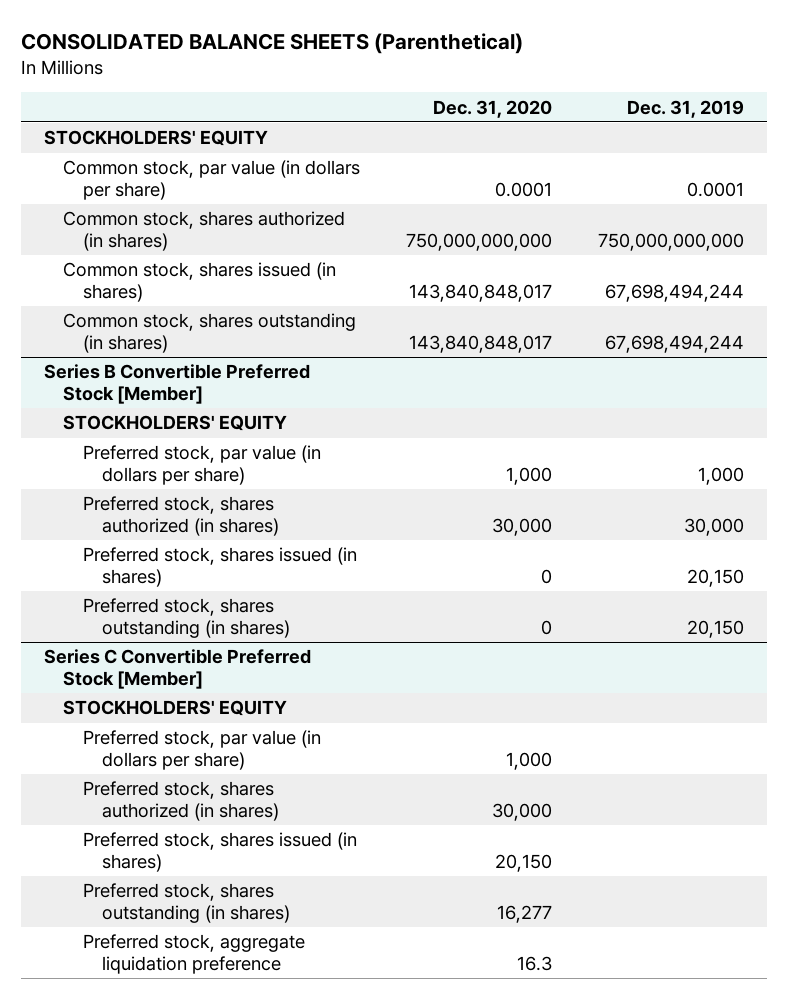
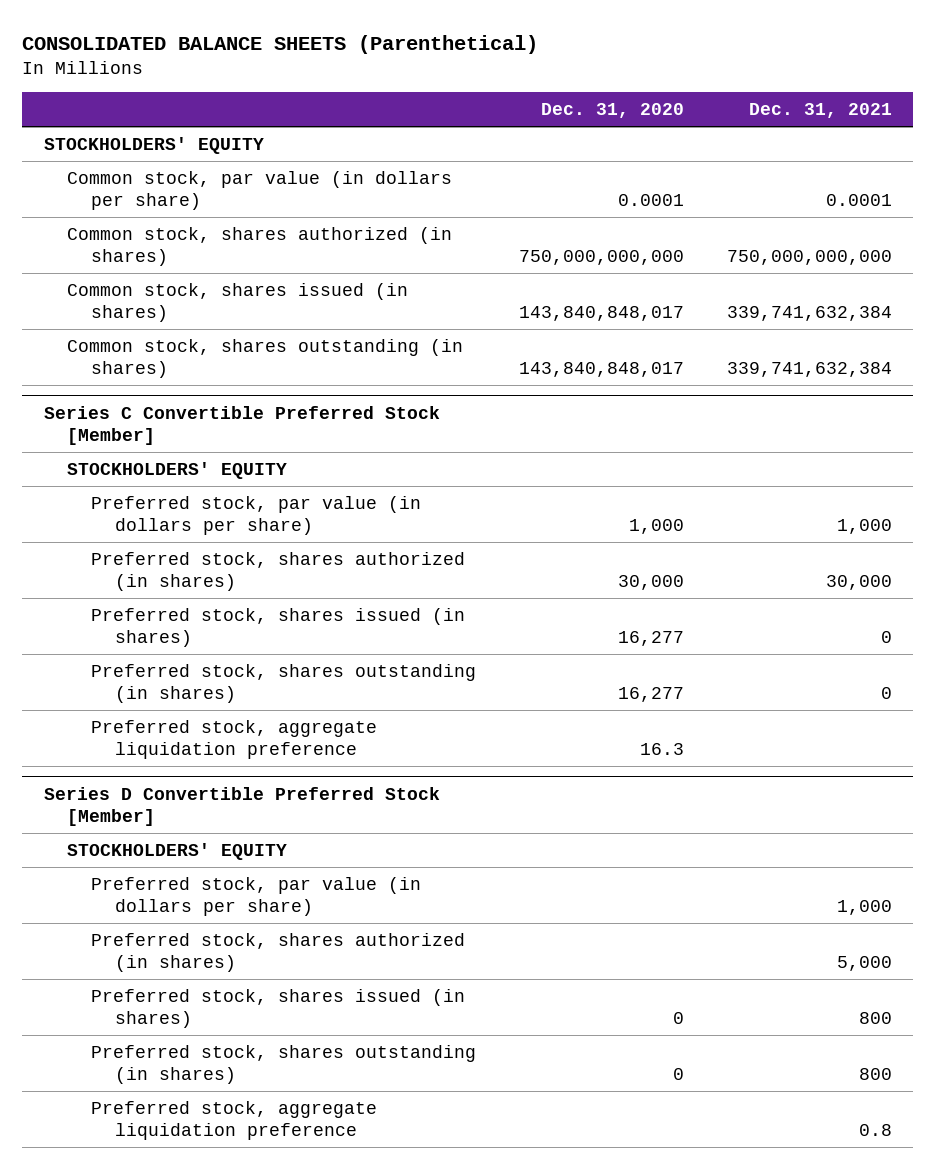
[627,99,745,118] Dec. 31, 2019 -> none
none -> [748,103,892,119] Dec. 31, 2021
[43,364,310,404] Series B Convertible Preferred Stock [Member] -> none
[63,415,288,432] STOCKHOLDERS' EQUITY -> none
[82,445,321,485] Preferred stock, par value (in dollars per share) -> none
[82,496,279,536] Preferred stock, shares authorized (in shares) -> none
[82,547,357,587] Preferred stock, shares issued (in shares) -> none
[82,598,290,638] Preferred stock, shares outstanding (in shares) -> none
[495,853,553,872] 20,150 -> [617,630,684,646] 16,277
none -> [43,786,440,826] Series D Convertible Preferred Stock [Member]
none -> [67,843,288,861] STOCKHOLDERS' EQUITY
none -> [90,877,421,916] Preferred stock, par value (in dollars per share)
none -> [90,933,465,972] Preferred stock, shares authorized (in shares)
none -> [90,989,465,1028] Preferred stock, shares issued (in shares)
none -> [90,1045,476,1084] Preferred stock, shares outstanding (in shares)
none -> [90,1101,377,1140] Preferred stock, aggregate liquidation preference

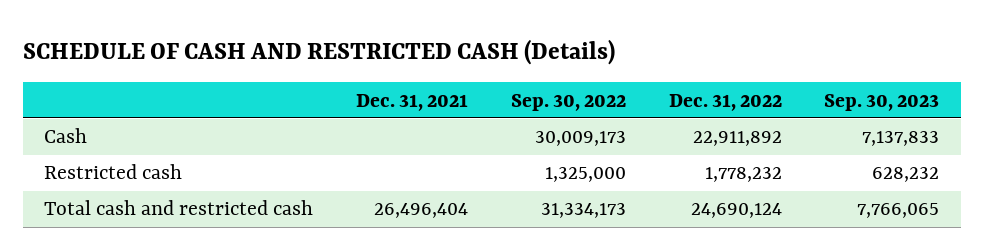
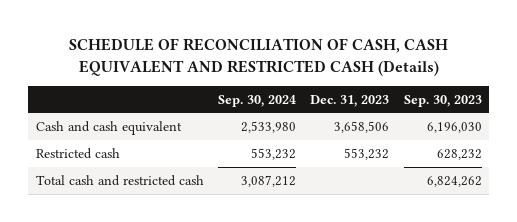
[23,39,616,66] SCHEDULE OF CASH AND RESTRICTED CASH (Details) -> [68,38,448,76] SCHEDULE OF RECONCILIATION OF CASH, CASH EQUIVALENT AND RESTRICTED CASH (Details)
[356,93,469,111] Dec. 31, 2021 -> none
[510,93,626,111] Sep. 30, 2022 -> none
[668,93,782,111] Dec. 31, 2022 -> none
none -> [218,94,297,107] Sep. 30, 2024
none -> [310,94,390,107] Dec. 31, 2023
[44,128,88,144] Cash -> none
none -> [35,120,182,135] Cash and cash equivalent
[857,203,940,219] 7,766,065 -> [426,175,482,187] 6,824,262

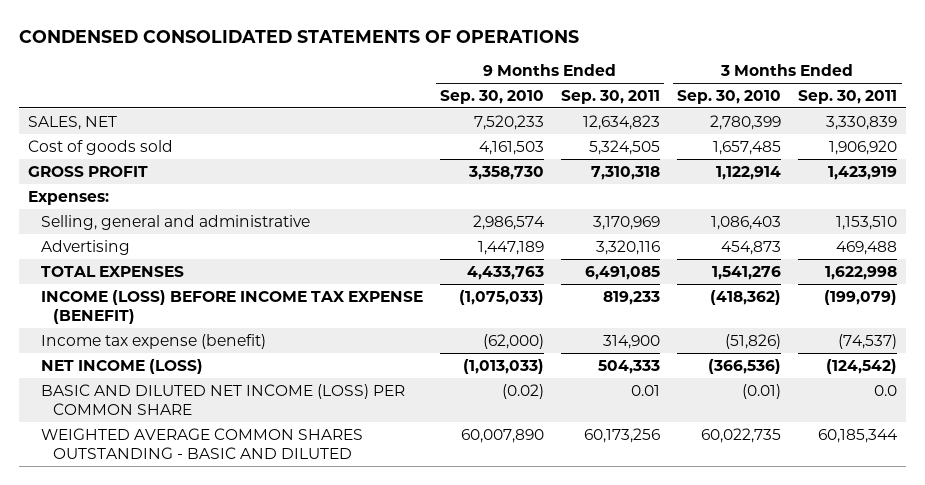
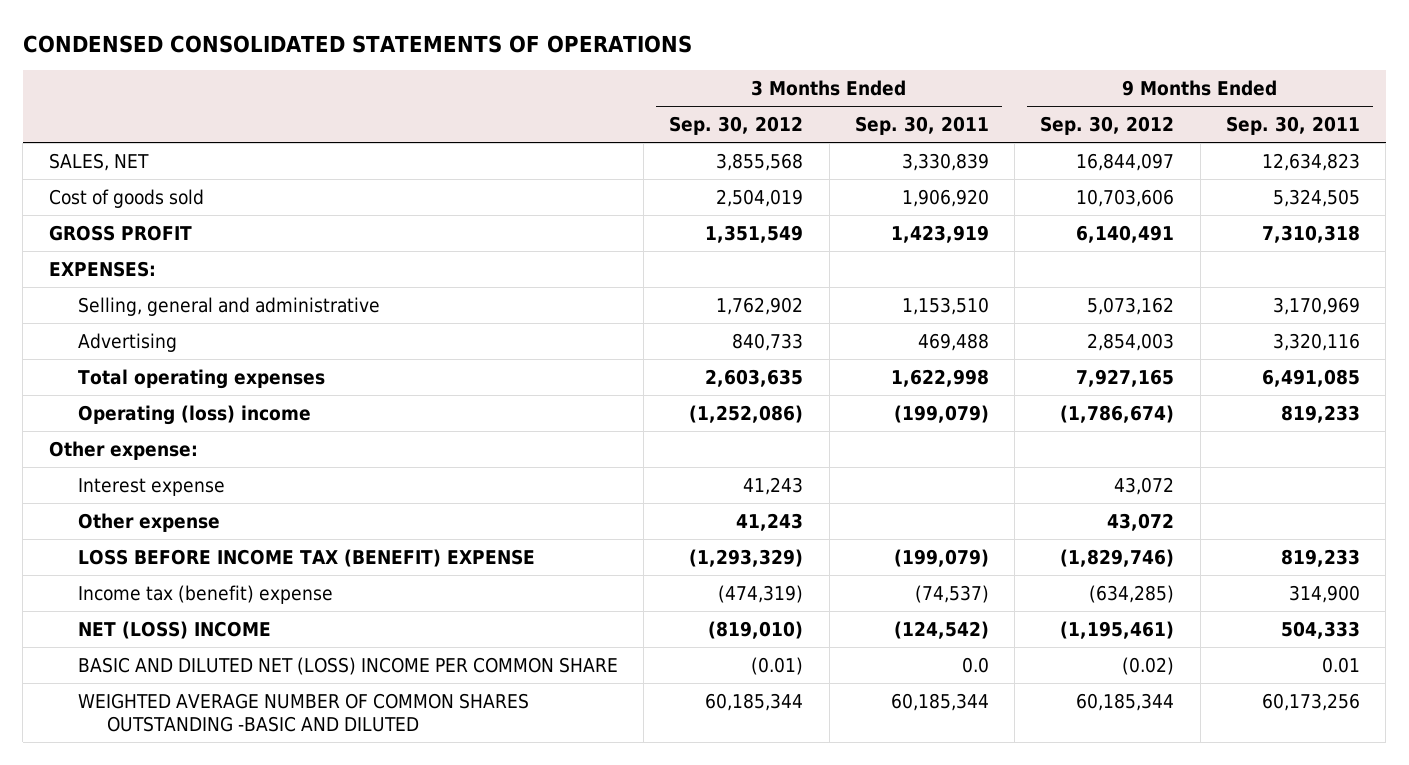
[439,89,544,104] Sep. 30, 2010 -> none
[677,89,782,104] Sep. 30, 2010 -> none
none -> [669,115,804,135] Sep. 30, 2012
none -> [1040,115,1175,135] Sep. 30, 2012
[27,190,109,205] Expenses: -> [48,260,156,277] EXPENSES:
[40,265,184,277] TOTAL EXPENSES -> [77,368,325,389] Total operating expenses
none -> [77,404,311,425] Operating (loss) income
none -> [48,440,198,460] Other expense:
none -> [77,477,225,496] Interest expense
none -> [77,512,220,532] Other expense
[40,289,423,325] INCOME (LOSS) BEFORE INCOME TAX EXPENSE (BENEFIT) -> [77,548,535,567] LOSS BEFORE INCOME TAX (BENEFIT) EXPENSE
[40,333,266,349] Income tax expense (benefit) -> [77,584,333,604] Income tax (benefit) expense
[40,358,203,374] NET INCOME (LOSS) -> [77,620,271,639] NET (LOSS) INCOME
[40,383,405,416] BASIC AND DILUTED NET INCOME (LOSS) PER COMMON SHARE -> [77,656,618,675] BASIC AND DILUTED NET (LOSS) INCOME PER COMMON SHARE
[40,427,363,460] WEIGHTED AVERAGE COMMON SHARES OUTSTANDING - BASIC AND DILUTED -> [77,692,529,733] WEIGHTED AVERAGE NUMBER OF COMMON SHARES OUTSTANDING -BASIC AND DILUTED

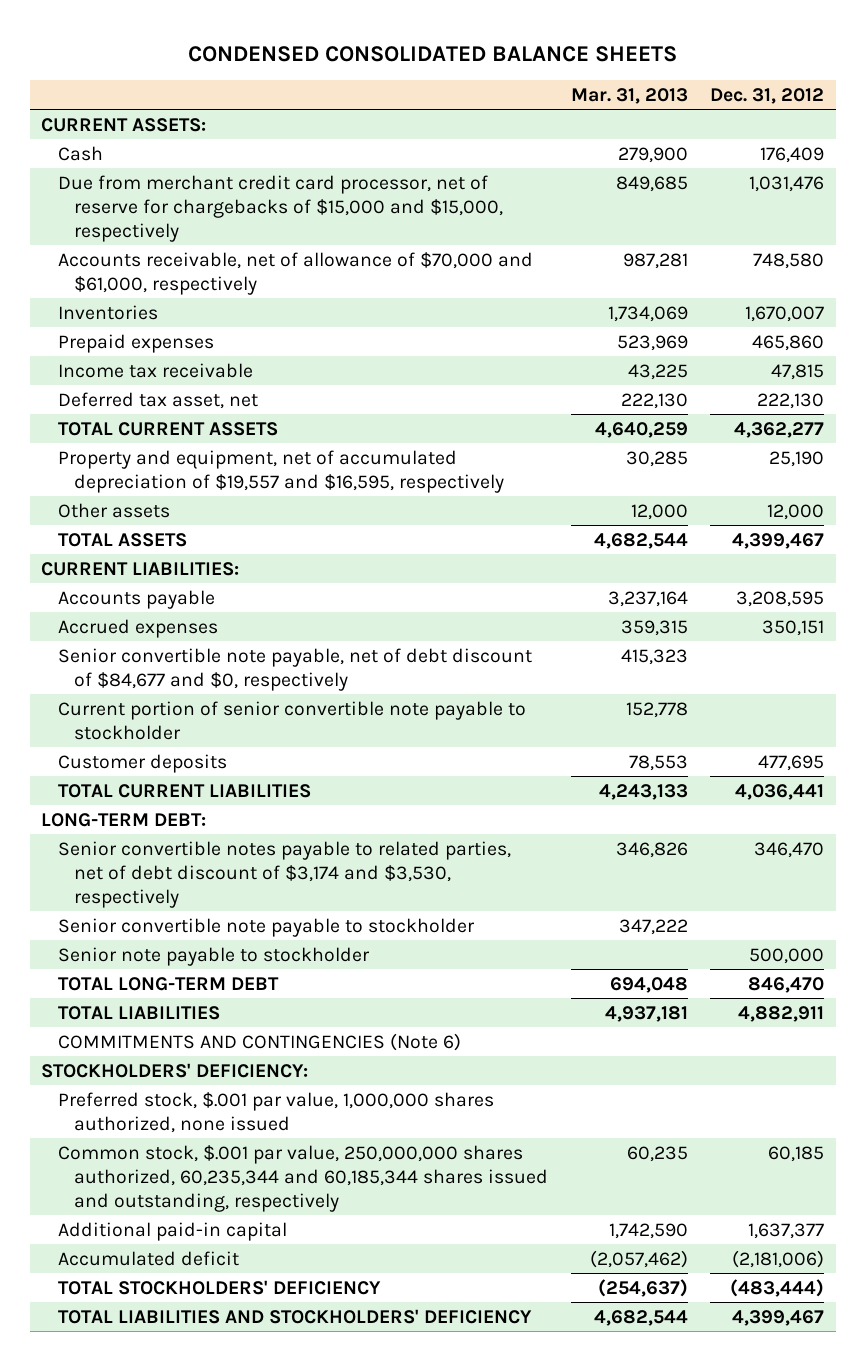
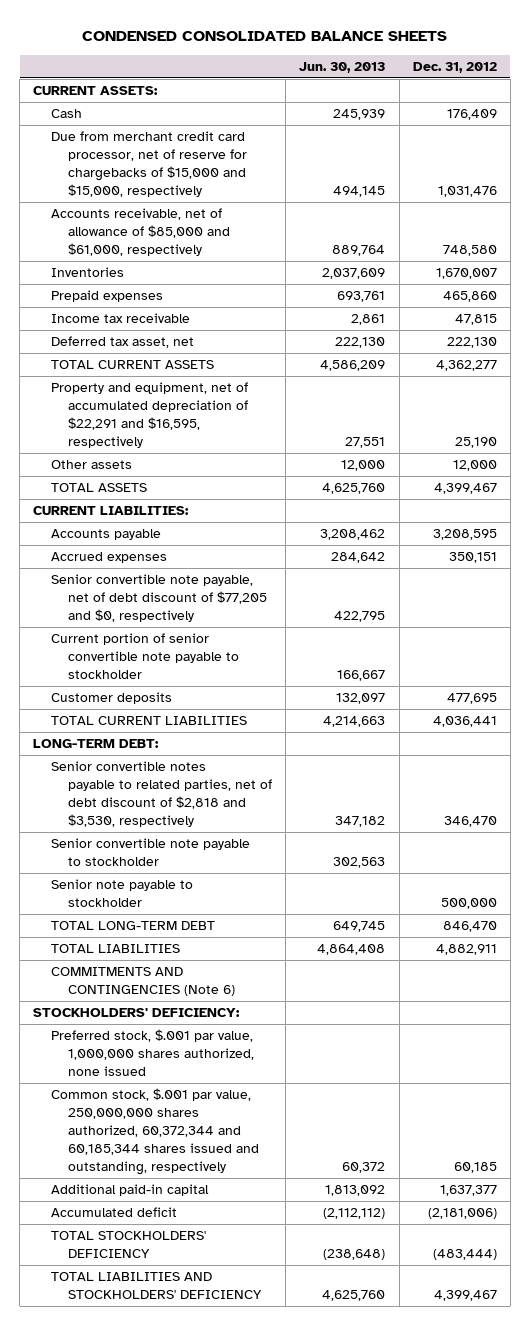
[570,88,688,105] Mar. 31, 2013 -> none
none -> [299,62,386,74] Jun. 30, 2013
[57,251,533,295] Accounts receivable, net of allowance of $70,000 and $61,000, respectively -> [50,208,230,257] Accounts receivable, net of allowance of $85,000 and $61,000, respectively
[57,449,505,493] Property and equipment, net of accumulated depreciation of $19,557 and $16,595, respectively -> [50,382,248,449] Property and equipment, net of accumulated depreciation of $22,291 and $16,595, respectively
[57,647,532,691] Senior convertible note payable, net of debt discount of $84,677 and $0, respectively -> [50,574,267,623] Senior convertible note payable, net of debt discount of $77,205 and $0, respectively
[57,840,511,908] Senior convertible notes payable to related parties, net of debt discount of $3,174 and $3,530, respectively -> [50,761,272,828] Senior convertible notes payable to related parties, net of debt discount of $2,818 and $3,530, respectively
[57,1144,549,1212] Common stock, $.001 par value, 250,000,000 shares authorized, 60,235,344 and 60,185,344 shares issued and outstanding, respectively -> [50,1088,259,1176] Common stock, $.001 par value, 250,000,000 shares authorized, 60,372,344 and 60,185,344 shares issued and outstanding, respectively

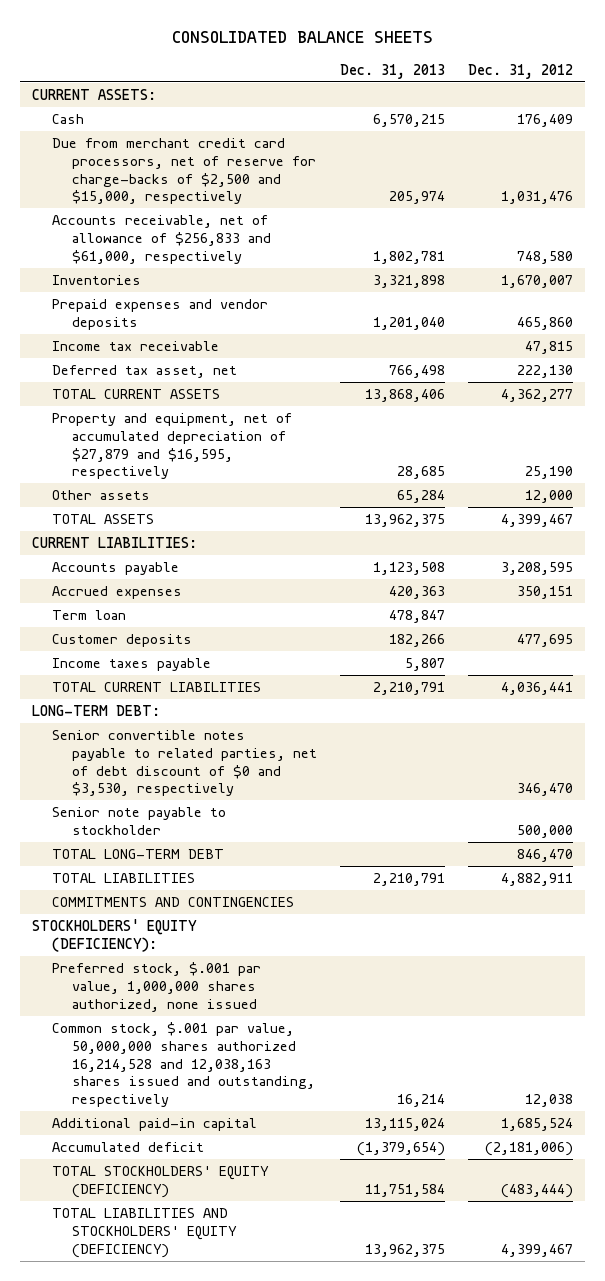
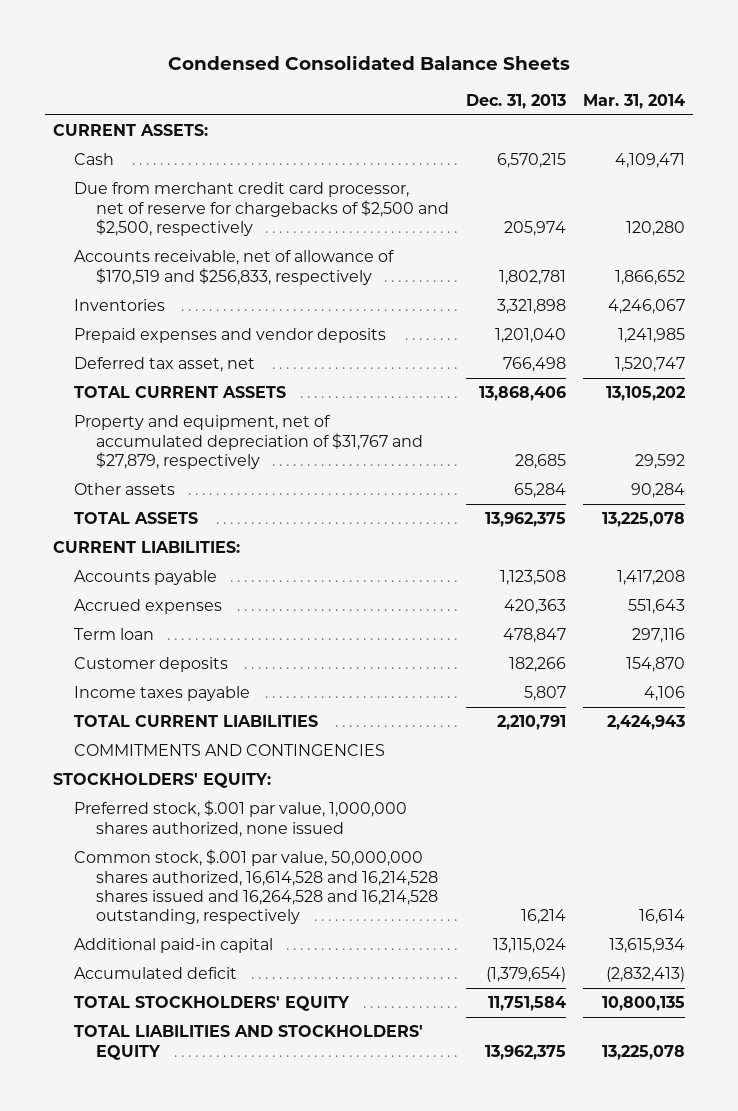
[171,31,433,44] CONSOLIDATED BALANCE SHEETS -> [168,54,571,70] Condensed Consolidated Balance Sheets
[468,63,574,79] Dec. 31, 2012 -> none
none -> [582,93,685,109] Mar. 31, 2014
[51,138,316,205] Due from merchant credit card processors, net of reserve for charge-backs of $2,500 and $15,000, respectively -> [74,182,449,236] Due from merchant credit card processor, net of reserve for chargebacks of $2,500 and $2,500, respectively
[51,215,271,264] Accounts receivable, net of allowance of $256,833 and $61,000, respectively -> [74,250,395,285] Accounts receivable, net of allowance of $170,519 and $256,833, respectively
[51,341,219,352] Income tax receivable -> none
[51,413,292,480] Property and equipment, net of accumulated depreciation of $27,879 and $16,595, respectively -> [74,415,423,469] Property and equipment, net of accumulated depreciation of $31,767 and $27,879, respectively
[31,705,160,717] LONG-TERM DEBT: -> none
[51,730,317,797] Senior convertible notes payable to related parties, net of debt discount of $0 and $3,530, respectively -> none
[51,807,226,835] Senior note payable to stockholder -> none
[51,849,224,860] TOTAL LONG-TERM DEBT -> none
[51,873,195,884] TOTAL LIABILITIES -> none
[31,919,197,952] STOCKHOLDERS' EQUITY (DEFICIENCY): -> [53,773,272,789] STOCKHOLDERS' EQUITY:
[51,1022,315,1107] Common stock, $.001 par value, 50,000,000 shares authorized 16,214,528 and 12,038,163 shares issued and outstanding, respectively -> [74,849,438,925] Common stock, $.001 par value, 50,000,000 shares authorized, 16,614,528 and 16,214,528 shares issued and 16,264,528 and 16,214,528 outstanding, respectively
[51,1166,269,1198] TOTAL STOCKHOLDERS' EQUITY (DEFICIENCY) -> [74,996,351,1012] TOTAL STOCKHOLDERS' EQUITY
[51,1208,237,1258] TOTAL LIABILITIES AND STOCKHOLDERS' EQUITY (DEFICIENCY) -> [74,1025,424,1060] TOTAL LIABILITIES AND STOCKHOLDERS' EQUITY

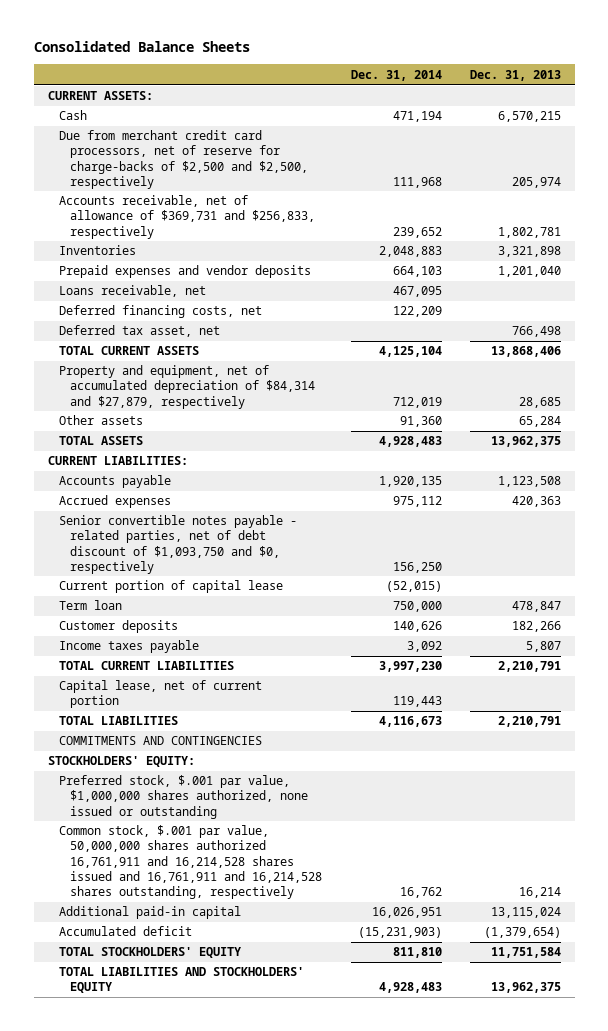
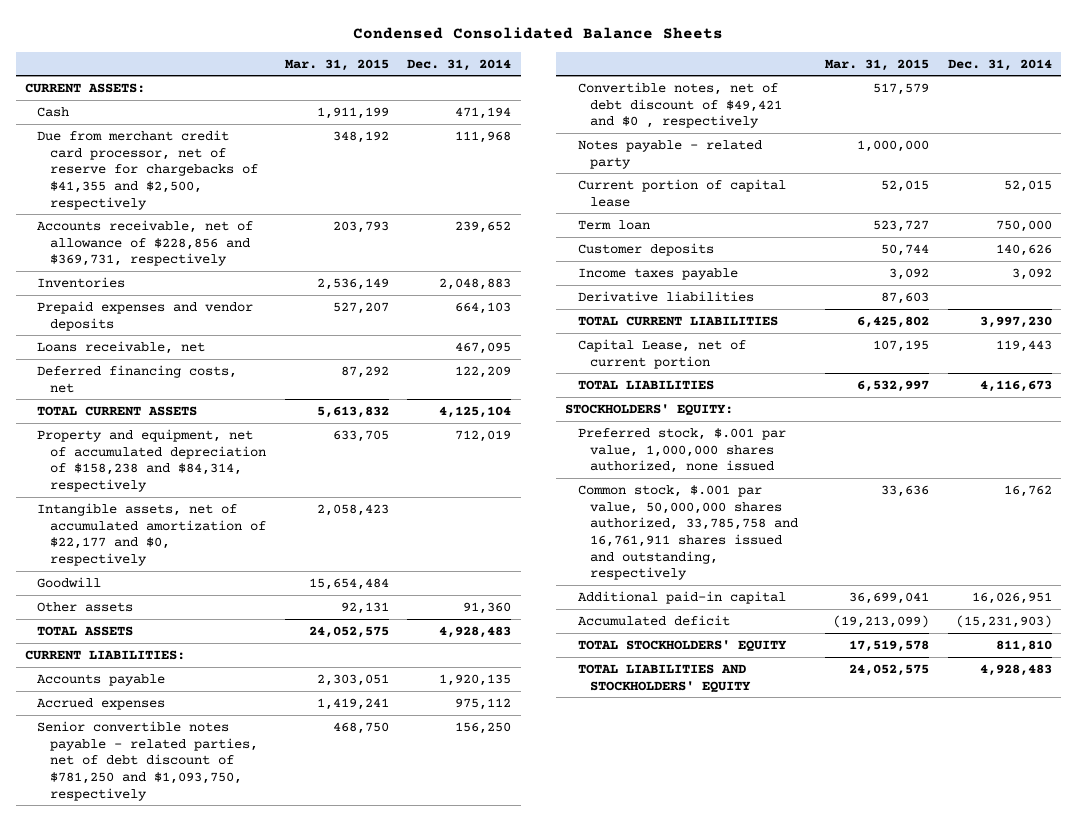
[33,41,250,53] Consolidated Balance Sheets -> [353,26,724,39] Condensed Consolidated Balance Sheets
[469,69,561,81] Dec. 31, 2013 -> none
none -> [284,58,389,71] Mar. 31, 2015
[59,130,309,189] Due from merchant credit card processors, net of reserve for charge-backs of $2,500 and $2,500, respectively -> [37,129,258,210] Due from merchant credit card processor, net of reserve for chargebacks of $41,355 and $2,500, respectively
[59,195,316,239] Accounts receivable, net of allowance of $369,731 and $256,833, respectively -> [37,219,254,267] Accounts receivable, net of allowance of $228,856 and $369,731, respectively
[59,325,221,338] Deferred tax asset, net -> none
[59,365,316,409] Property and equipment, net of accumulated depreciation of $84,314 and $27,879, respectively -> [37,428,266,492] Property and equipment, net of accumulated depreciation of $158,238 and $84,314, respectively
none -> [37,502,266,566] Intangible assets, net of accumulated amortization of $22,177 and $0, respectively
none -> [37,576,102,588] Goodwill
[59,515,298,574] Senior convertible notes payable - related parties, net of debt discount of $1,093,750 and $0, respectively -> [37,720,258,801] Senior convertible notes payable - related parties, net of debt discount of $781,250 and $1,093,750, respectively
none -> [577,81,782,129] Convertible notes, net of debt discount of $49,421 and $0 , respectively
none -> [577,139,762,169] Notes payable - related party
[385,581,442,593] (52,015) -> [1003,179,1052,192] 52,015
none -> [577,290,754,302] Derivative liabilities
[59,680,263,709] Capital lease, net of current portion -> [577,338,746,369] Capital Lease, net of current portion
[59,736,263,746] COMMITMENTS AND CONTINGENCIES -> none
[59,775,309,819] Preferred stock, $.001 par value, $1,000,000 shares authorized, none issued or outstanding -> [577,427,786,474] Preferred stock, $.001 par value, 1,000,000 shares authorized, none issued
[59,825,323,899] Common stock, $.001 par value, 50,000,000 shares authorized 16,761,911 and 16,214,528 shares issued and 16,761,911 and 16,214,528 shares outstanding, respectively -> [577,484,798,581] Common stock, $.001 par value, 50,000,000 shares authorized, 33,785,758 and 16,761,911 shares issued and outstanding, respectively

